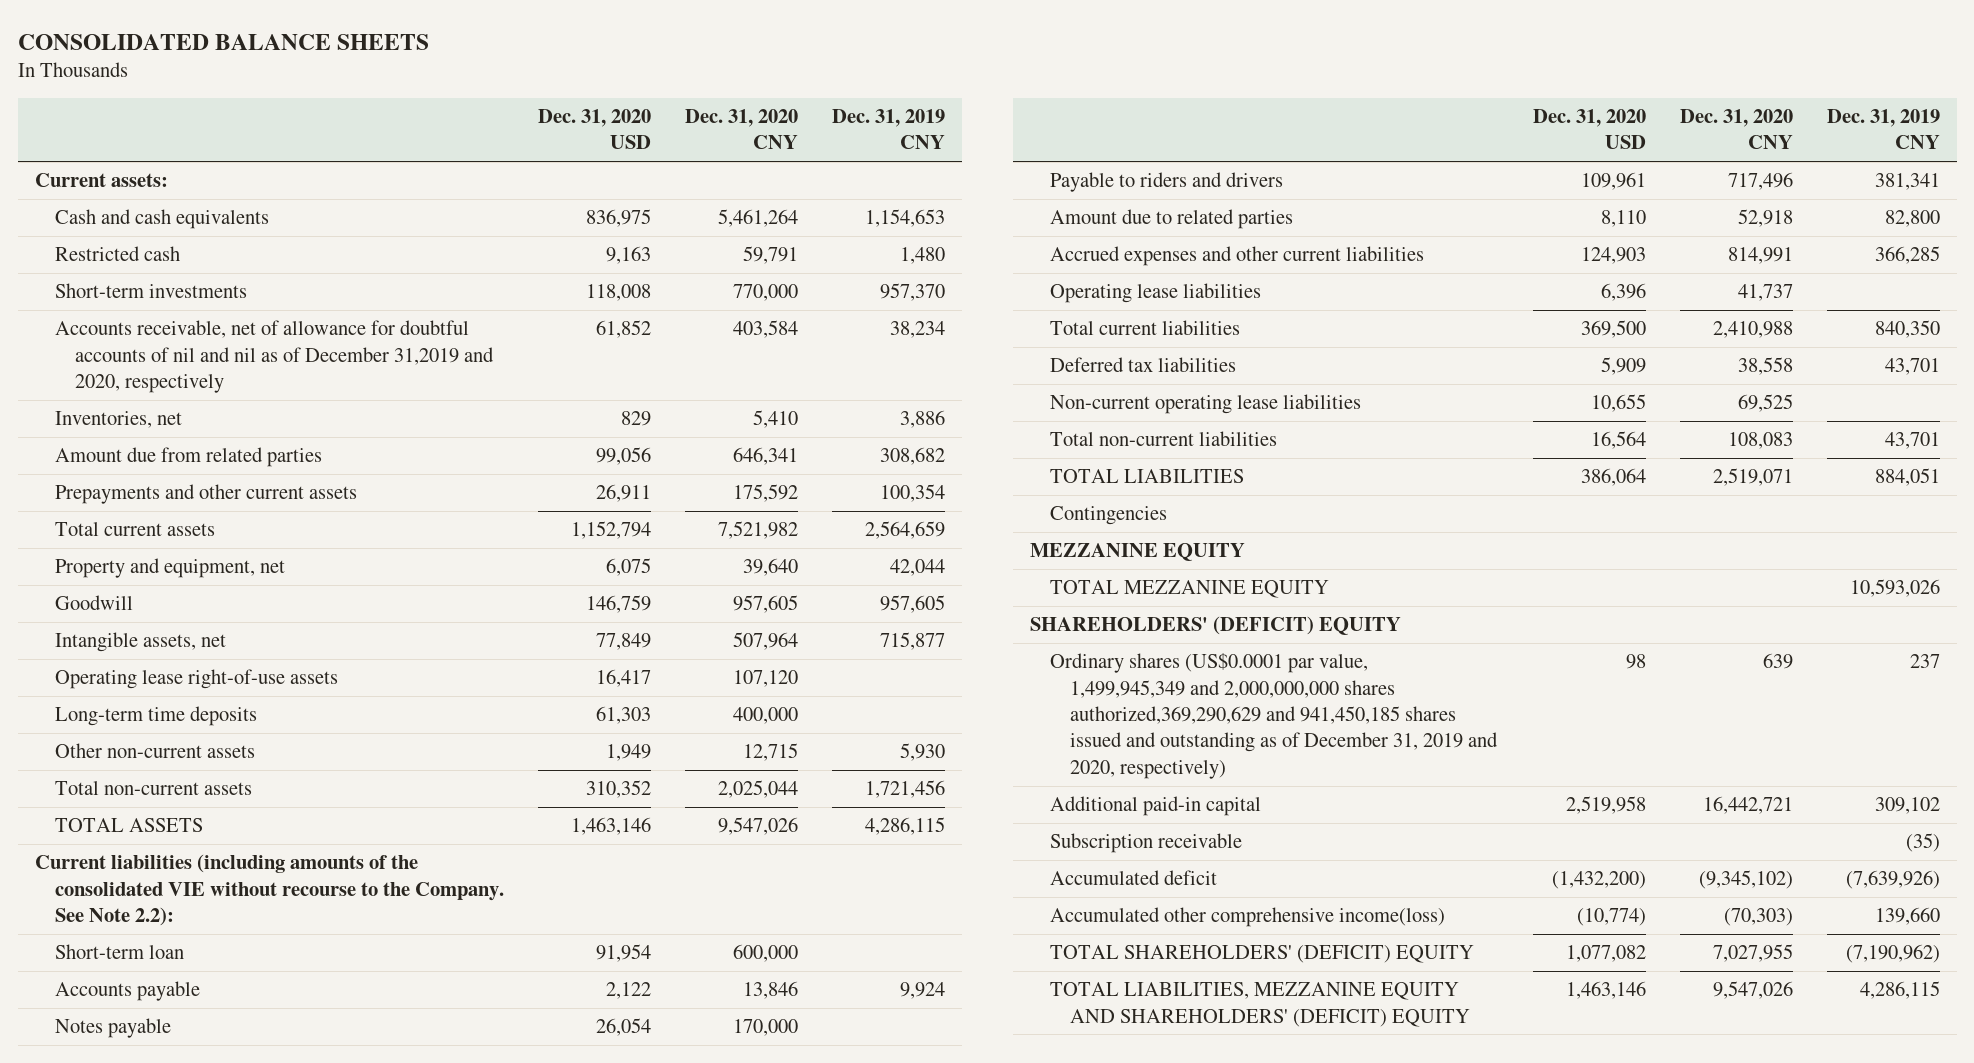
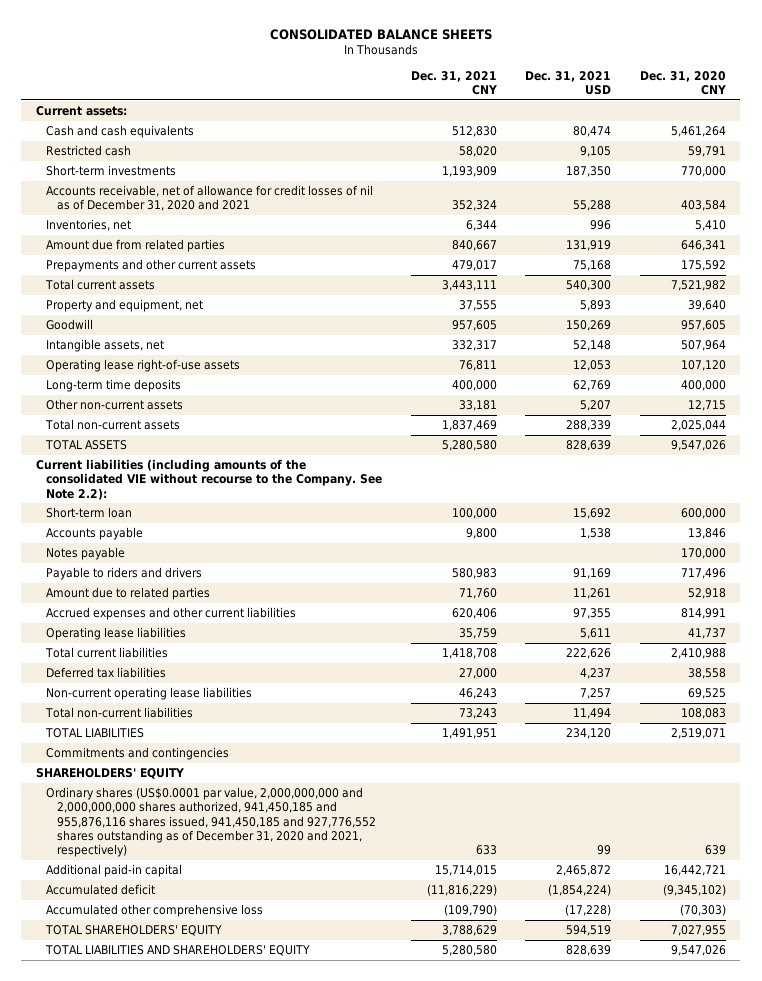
[537,108,651,150] Dec. 31, 2020 USD -> none
[831,108,945,150] Dec. 31, 2019 CNY -> none
none -> [410,70,497,96] Dec. 31, 2021 CNY
none -> [525,70,612,96] Dec. 31, 2021 USD
[54,320,494,394] Accounts receivable, net of allowance for doubtful accounts of nil and nil as of December 31,2019 and 2020, respectively -> [46,185,374,212] Accounts receivable, net of allowance for credit losses of nil as of December 31, 2020 and 2021
[1029,543,1245,562] MEZZANINE EQUITY -> none
[1049,580,1329,599] TOTAL MEZZANINE EQUITY -> none
[1049,506,1167,526] Contingencies -> [46,747,230,761] Commitments and contingencies
[1029,616,1401,636] SHAREHOLDERS' (DEFICIT) EQUITY -> [35,768,184,780] SHAREHOLDERS' EQUITY
[1049,653,1498,779] Ordinary shares (US$0.0001 par value, 1,499,945,349 and 2,000,000,000 shares authorized,369,290,629 and 941,450,185 shares issued and outstanding as of December 31, 2019 and 2020, respectively) -> [46,787,376,858] Ordinary shares (US$0.0001 par value, 2,000,000,000 and 2,000,000,000 shares authorized, 941,450,185 and 955,876,116 shares issued, 941,450,185 and 927,776,552 shares outstanding as of December 31, 2020 and 2021, respectively)
[1049,833,1242,854] Subscription receivable -> none
[1049,907,1445,928] Accumulated other comprehensive income(loss) -> [46,904,264,918] Accumulated other comprehensive loss
[1049,945,1474,964] TOTAL SHAREHOLDERS' (DEFICIT) EQUITY -> [45,925,223,937] TOTAL SHAREHOLDERS' EQUITY
[1049,982,1470,1027] TOTAL LIABILITIES, MEZZANINE EQUITY AND SHAREHOLDERS' (DEFICIT) EQUITY -> [45,945,311,957] TOTAL LIABILITIES AND SHAREHOLDERS' EQUITY

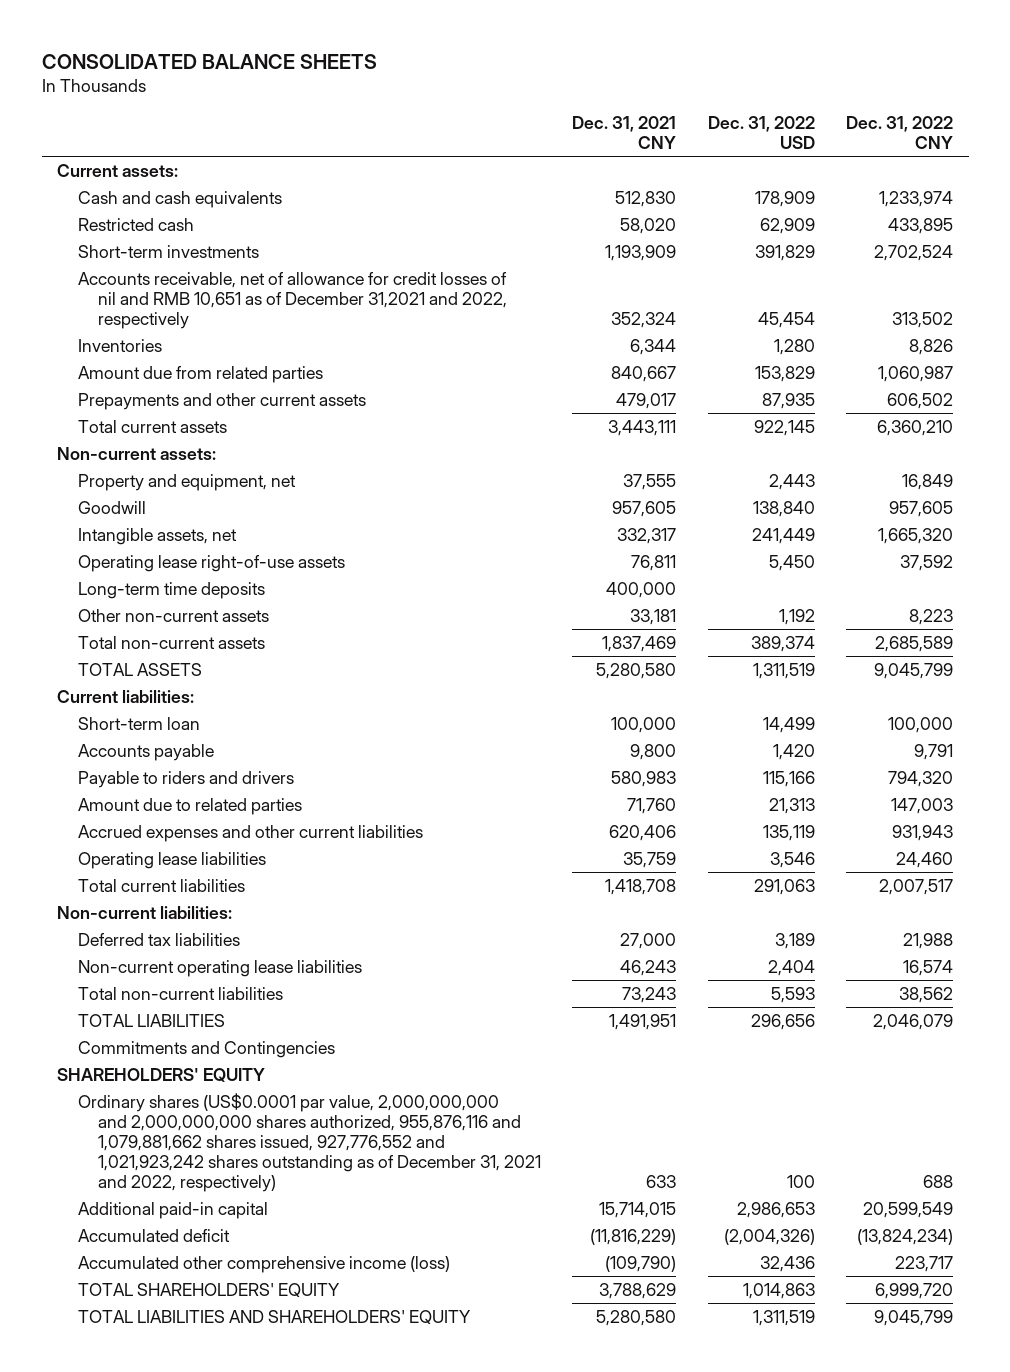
[525,70,612,96] Dec. 31, 2021 USD -> none
[640,70,727,96] Dec. 31, 2020 CNY -> none
none -> [707,116,815,150] Dec. 31, 2022 USD
none -> [845,116,953,150] Dec. 31, 2022 CNY
[46,185,374,212] Accounts receivable, net of allowance for credit losses of nil as of December 31, 2020 and 2021 -> [77,271,508,329] Accounts receivable, net of allowance for credit losses of nil and RMB 10,651 as of December 31,2021 and 2022, respectively
[46,219,132,232] Inventories, net -> [77,338,162,352] Inventories
none -> [57,446,217,460] Non-current assets:
[35,459,383,500] Current liabilities (including amounts of the consolidated VIE without recourse to the Company. See Note 2.2): -> [57,689,195,703] Current liabilities:
[46,547,126,561] Notes payable -> none
none -> [57,905,233,919] Non-current liabilities:
[46,747,230,761] Commitments and contingencies -> [77,1040,335,1058] Commitments and Contingencies
[46,787,376,858] Ordinary shares (US$0.0001 par value, 2,000,000,000 and 2,000,000,000 shares authorized, 941,450,185 and 955,876,116 shares issued, 941,450,185 and 927,776,552 shares outstanding as of December 31, 2020 and 2021, respectively) -> [77,1092,542,1192] Ordinary shares (US$0.0001 par value, 2,000,000,000 and 2,000,000,000 shares authorized, 955,876,116 and 1,079,881,662 shares issued, 927,776,552 and 1,021,923,242 shares outstanding as of December 31, 2021 and 2022, respectively)
[46,904,264,918] Accumulated other comprehensive loss -> [77,1255,450,1273] Accumulated other comprehensive income (loss)

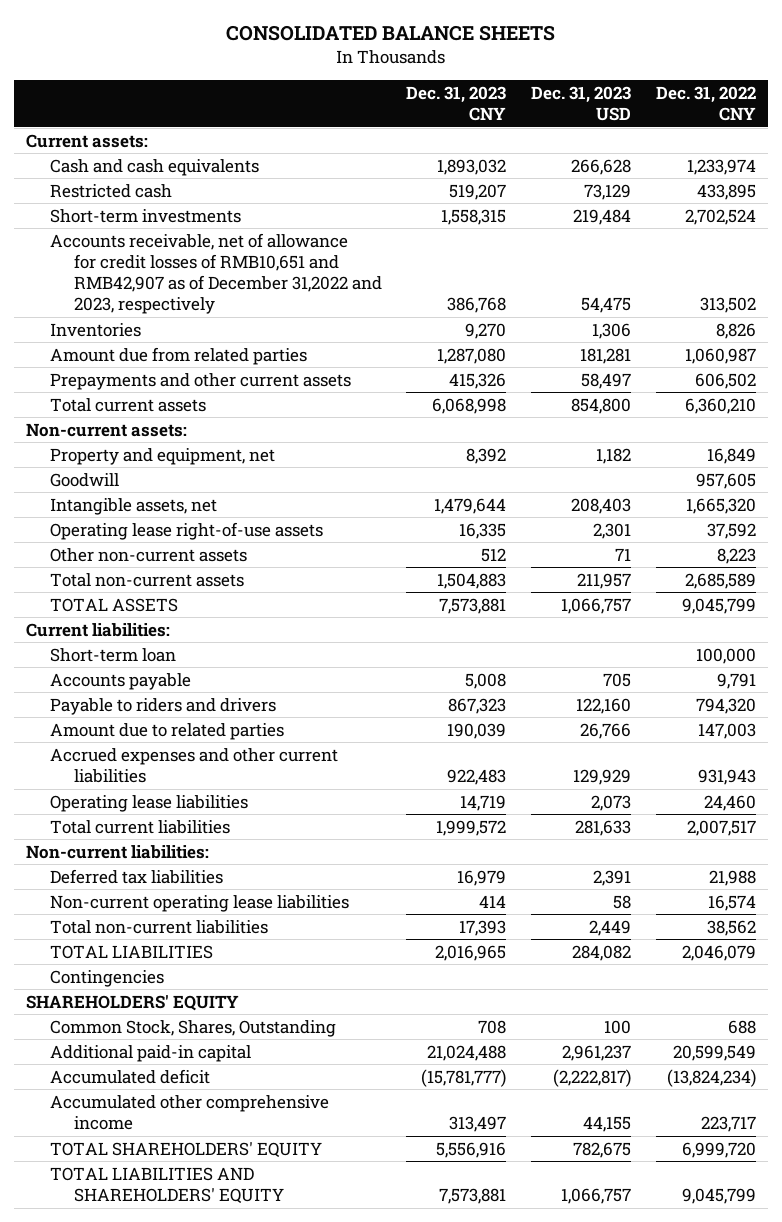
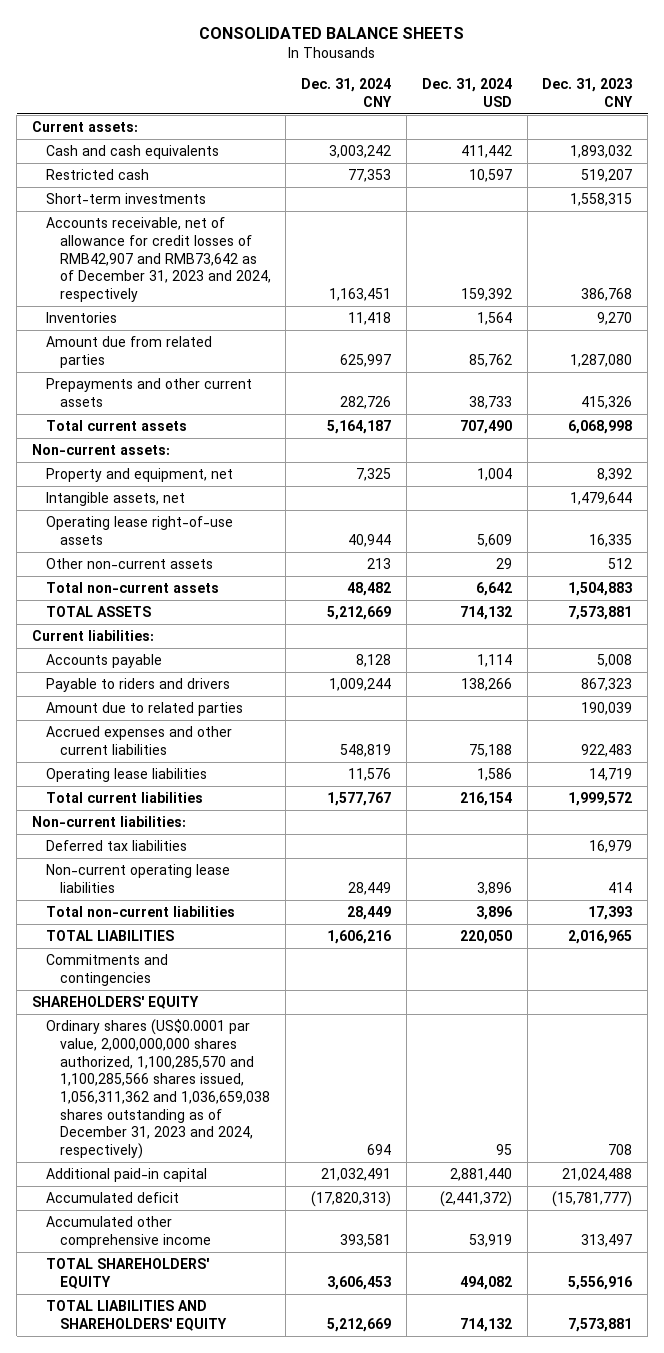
[531,86,632,122] Dec. 31, 2023 USD -> none
[656,86,757,122] Dec. 31, 2022 CNY -> none
none -> [301,78,393,107] Dec. 31, 2024 CNY
none -> [421,78,512,107] Dec. 31, 2024 USD
[49,232,382,315] Accounts receivable, net of allowance for credit losses of RMB10,651 and RMB42,907 as of December 31,2022 and 2023, respectively -> [45,217,271,302] Accounts receivable, net of allowance for credit losses of RMB42,907 and RMB73,642 as of December 31, 2023 and 2024, respectively
[49,472,119,487] Goodwill -> none
[49,647,176,662] Short-term loan -> none
[49,969,164,987] Contingencies -> [45,954,168,986] Commitments and contingencies
[49,1019,336,1037] Common Stock, Shares, Outstanding -> [45,1019,270,1160] Ordinary shares (US$0.0001 par value, 2,000,000,000 shares authorized, 1,100,285,570 and 1,100,285,566 shares issued, 1,056,311,362 and 1,036,659,038 shares outstanding as of December 31, 2023 and 2024, respectively)

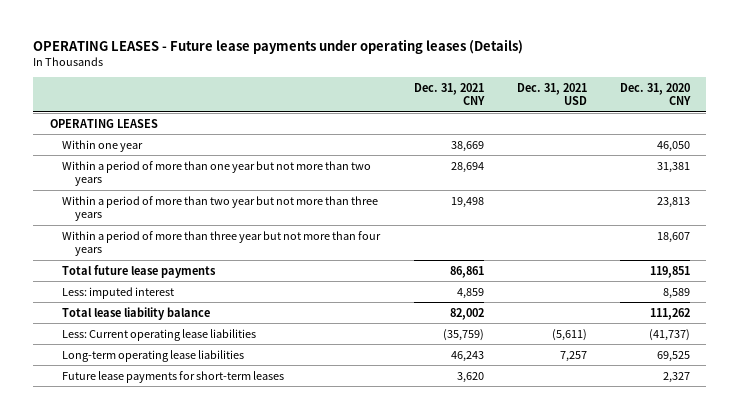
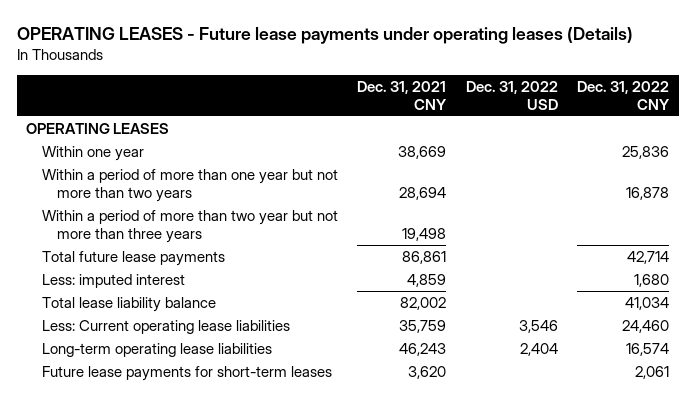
[516,82,587,106] Dec. 31, 2021 USD -> none
[619,82,691,106] Dec. 31, 2020 CNY -> none
none -> [465,81,558,111] Dec. 31, 2022 USD
none -> [577,81,671,111] Dec. 31, 2022 CNY
[62,230,382,257] Within a period of more than three year but not more than four years -> none
[442,328,484,341] (35,759) -> [399,319,447,333] 35,759

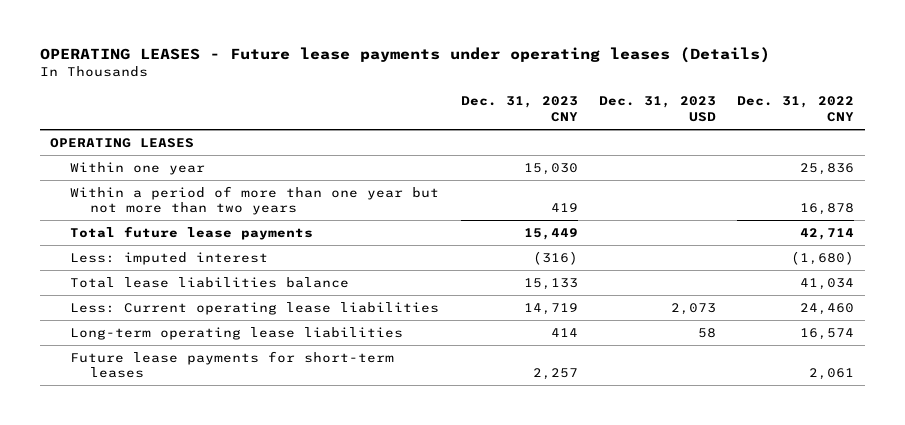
[357,81,448,111] Dec. 31, 2021 CNY -> none
[465,81,558,111] Dec. 31, 2022 USD -> none
none -> [460,96,578,123] Dec. 31, 2023 CNY
none -> [598,96,716,123] Dec. 31, 2023 USD
[41,209,338,243] Within a period of more than two year but not more than three years -> none
[634,273,670,287] 1,680 -> [791,250,855,265] (1,680)
[41,296,216,312] Total lease liability balance -> [70,276,350,288] Total lease liabilities balance

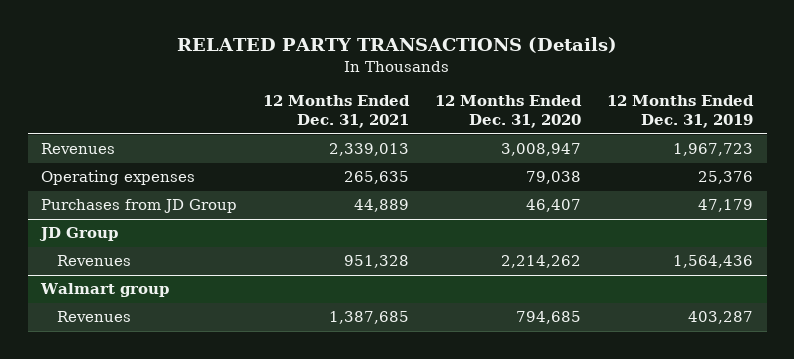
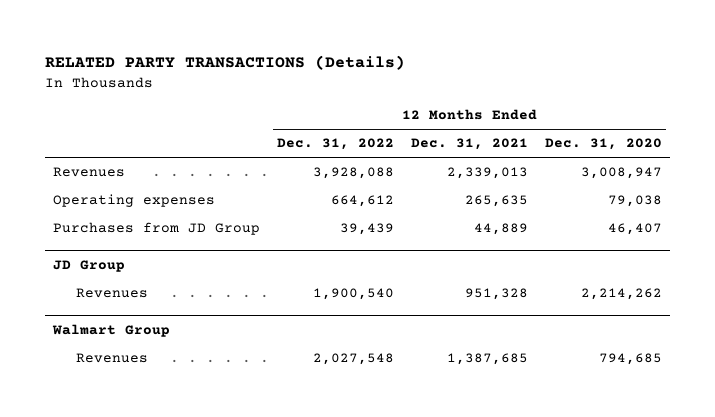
[607,95,755,129] 12 Months Ended Dec. 31, 2019 -> none
none -> [277,138,395,151] Dec. 31, 2022
[39,283,169,298] Walmart group -> [52,324,171,338] Walmart Group

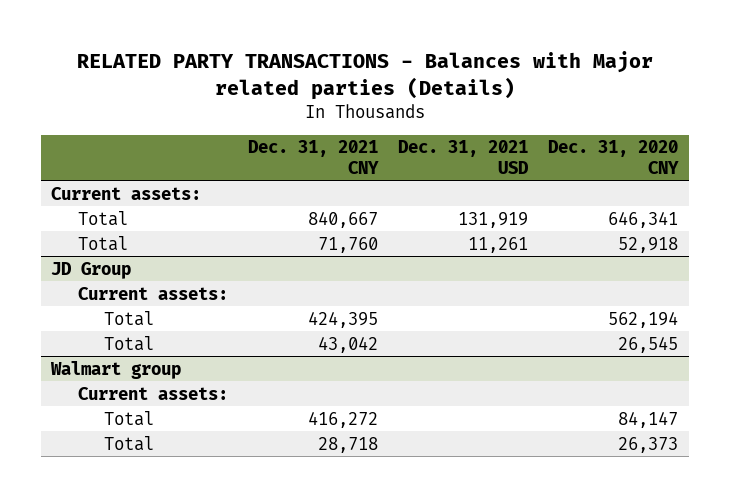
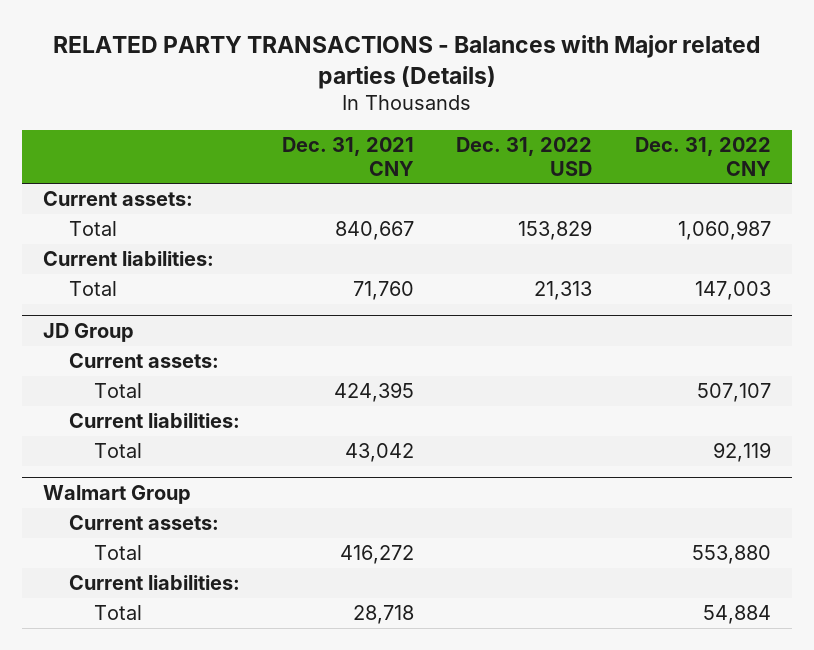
[398,140,530,174] Dec. 31, 2021 USD -> none
[548,140,680,174] Dec. 31, 2020 CNY -> none
none -> [456,137,593,176] Dec. 31, 2022 USD
none -> [634,137,771,176] Dec. 31, 2022 CNY
none -> [43,251,215,267] Current liabilities:
none -> [68,413,240,429] Current liabilities:
[50,360,182,379] Walmart group -> [43,484,192,504] Walmart Group
none -> [68,575,240,591] Current liabilities:

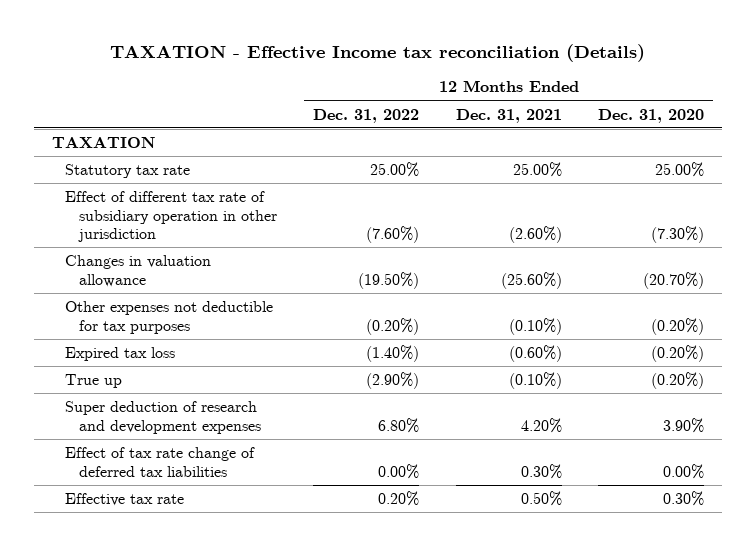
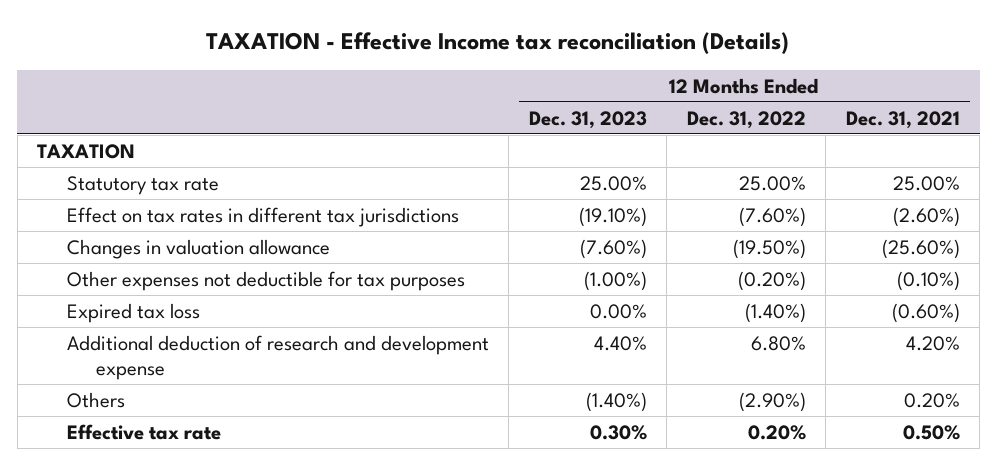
[598,108,705,123] Dec. 31, 2020 -> none
none -> [528,110,647,129] Dec. 31, 2023
[65,190,278,243] Effect of different tax rate of subsidiary operation in other jurisdiction -> [66,206,459,227] Effect on tax rates in different tax jurisdictions
[65,373,123,388] True up -> none
[65,446,256,477] Effect of tax rate change of deferred tax liabilities -> none
[65,400,262,434] Super deduction of research and development expenses -> [66,334,489,380] Additional deduction of research and development expense
none -> [66,391,125,408] Others

